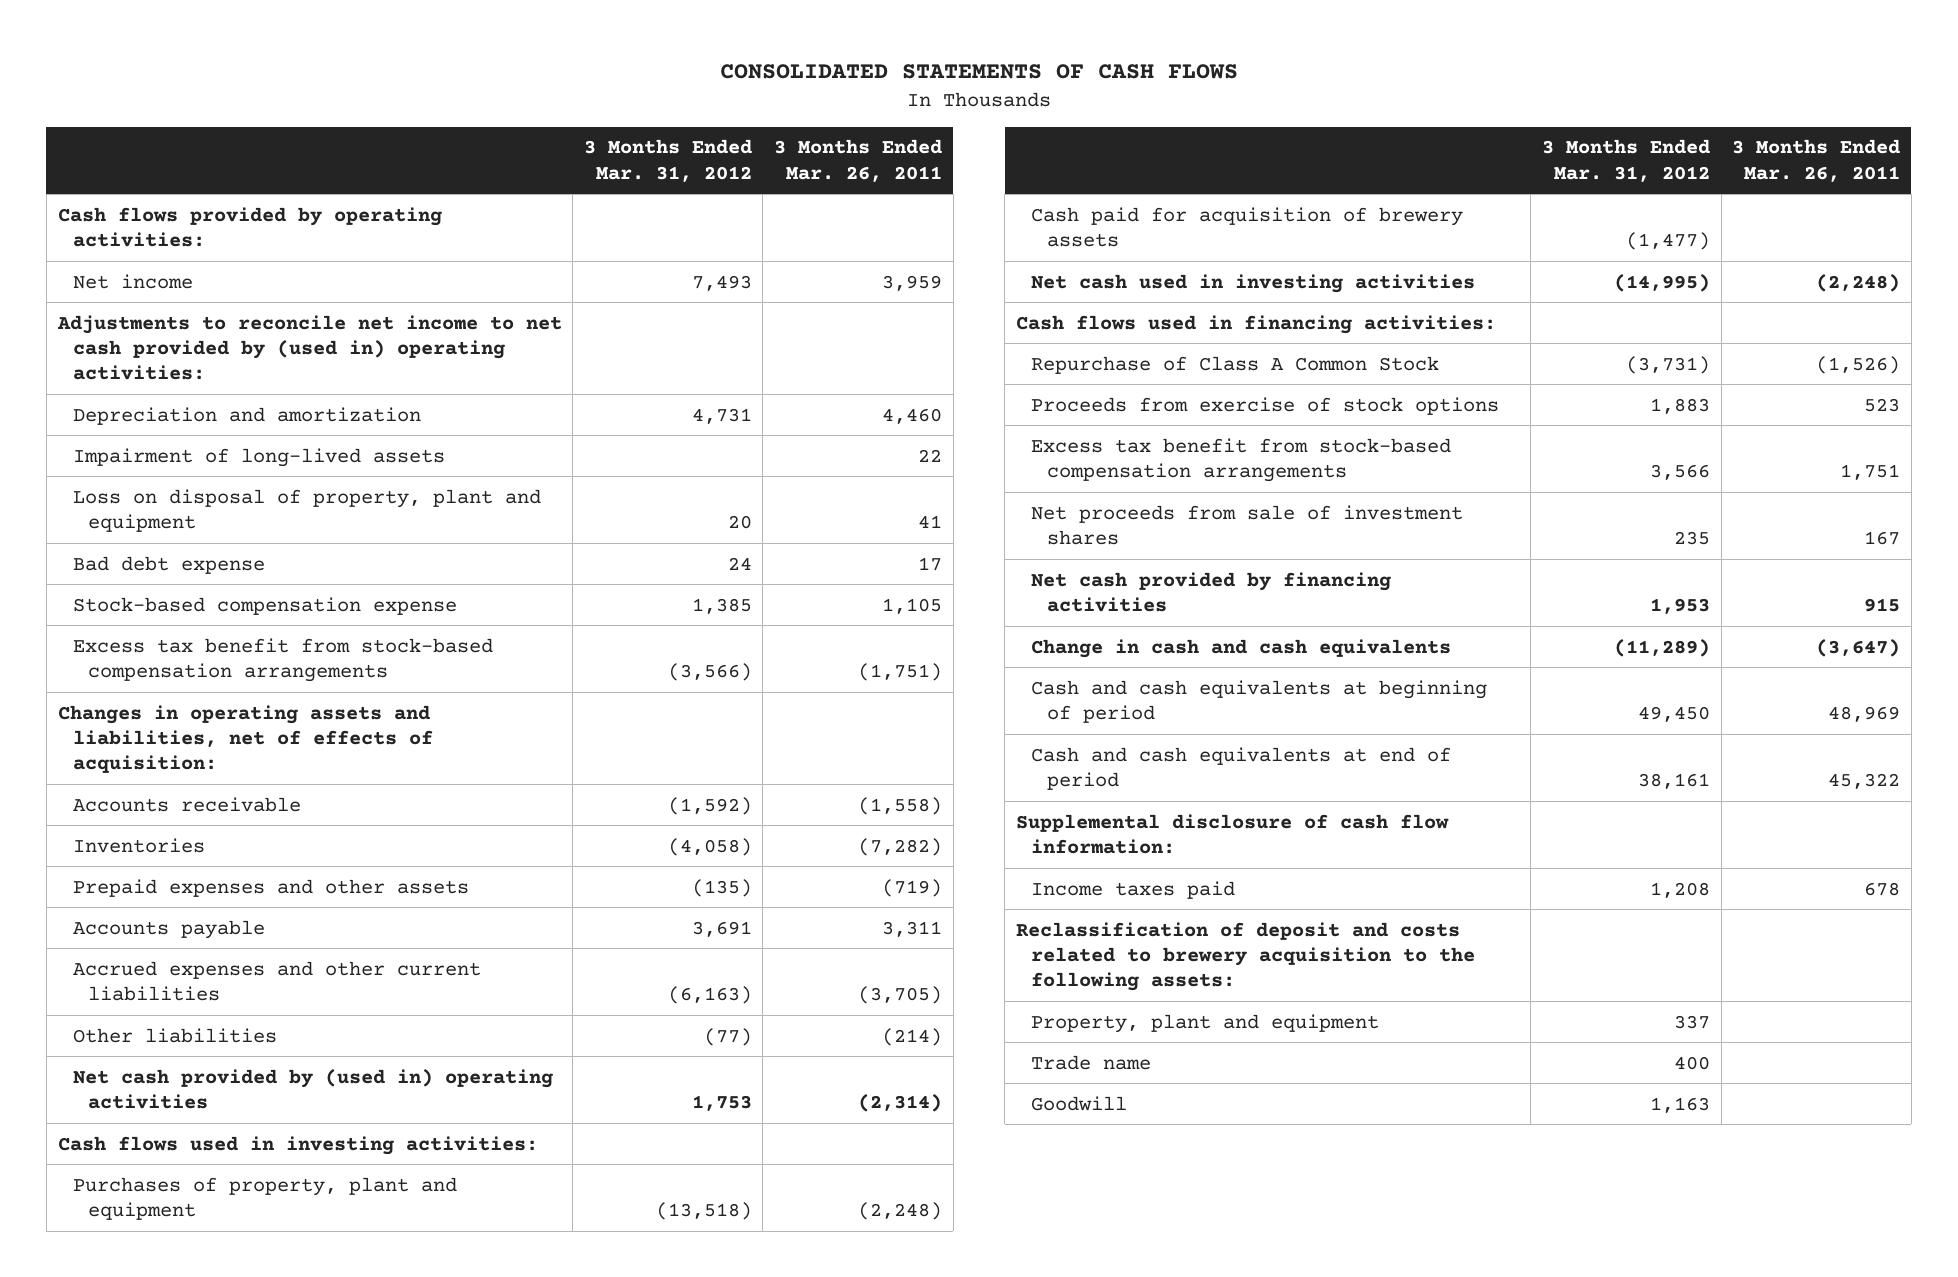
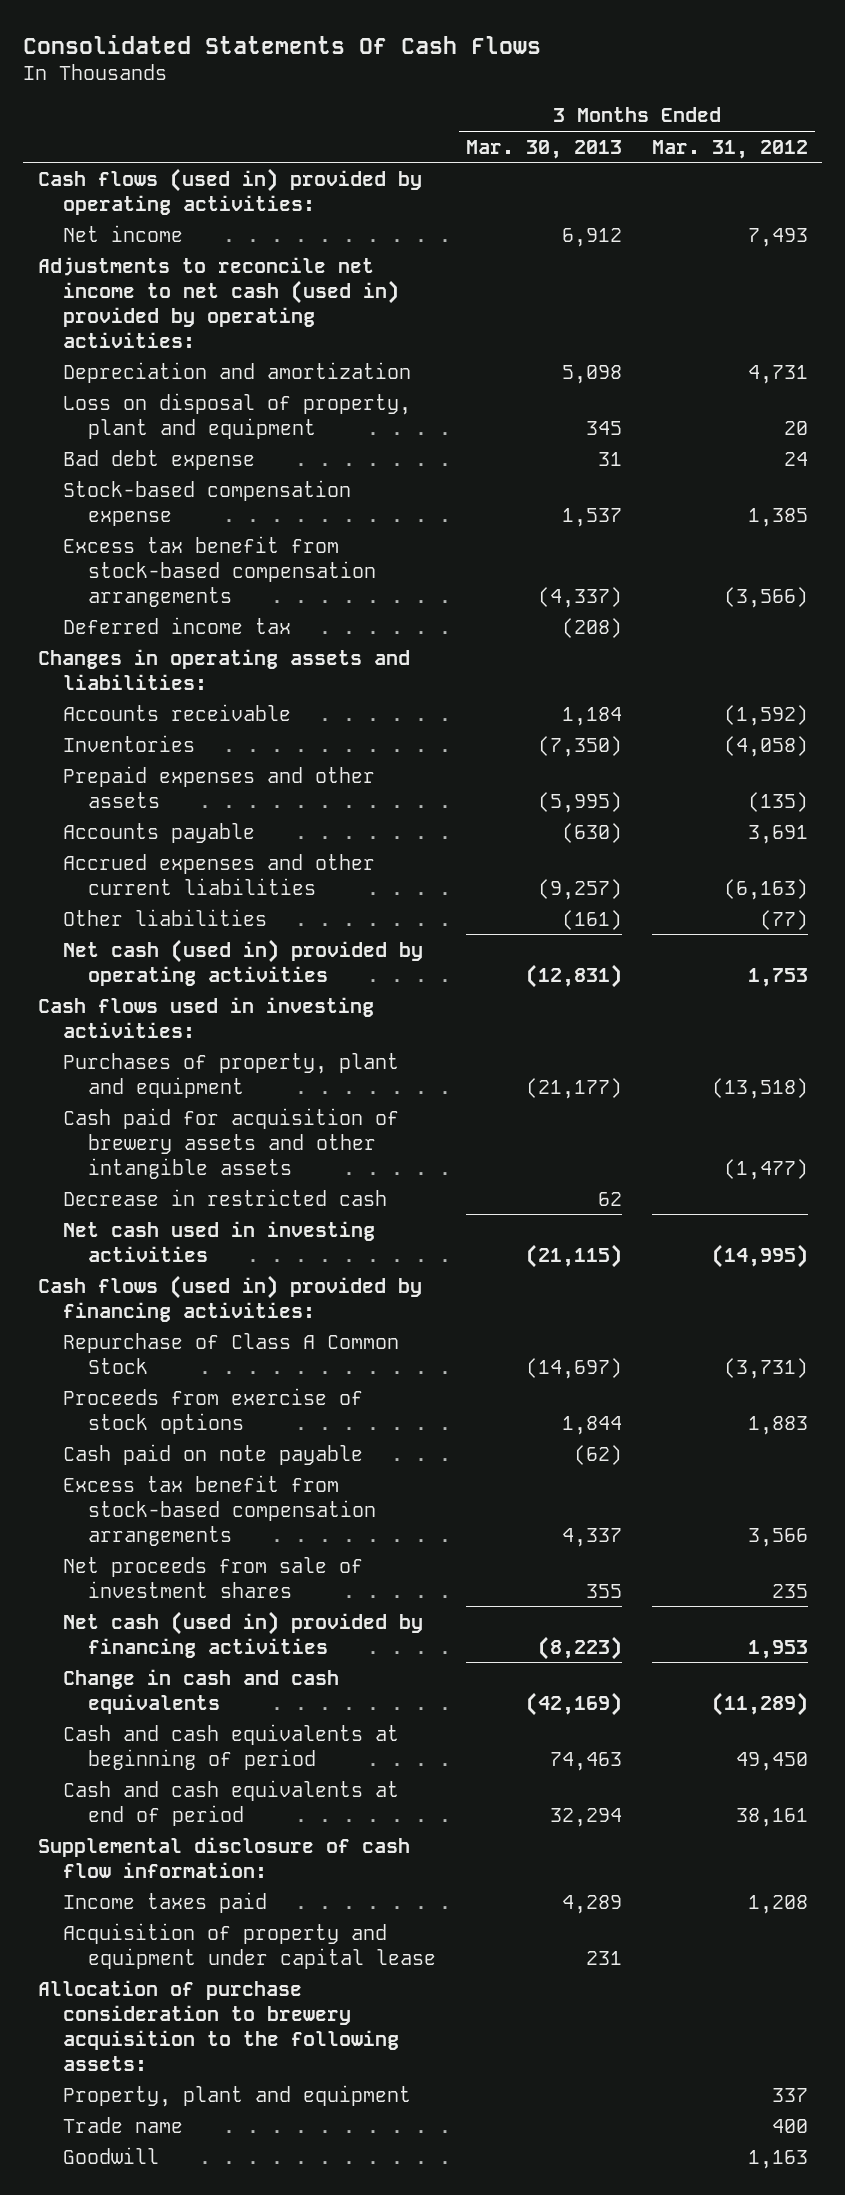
[719,64,1238,80] CONSOLIDATED STATEMENTS OF CASH FLOWS -> [23,34,542,54] Consolidated Statements Of Cash Flows
[774,139,943,182] 3 Months Ended Mar. 26, 2011 -> none
none -> [465,139,622,159] Mar. 30, 2013
[57,206,442,247] Cash flows provided by operating activities: -> [37,167,422,215] Cash flows (used in) provided by operating activities:
[56,314,562,381] Adjustments to reconcile net income to net cash provided by (used in) operating activities: -> [37,256,400,348] Adjustments to reconcile net income to net cash (used in) provided by operating activities:
[73,447,446,467] Impairment of long-lived assets -> none
none -> [63,616,292,634] Deferred income tax
[57,704,434,774] Changes in operating assets and liabilities, net of effects of acquisition: -> [37,648,410,690] Changes in operating assets and liabilities:
[73,1068,554,1109] Net cash provided by (used in) operating activities -> [63,938,424,986] Net cash (used in) provided by operating activities
[1031,206,1464,247] Cash paid for acquisition of brewery assets -> [63,1107,400,1179] Cash paid for acquisition of brewery assets and other intangible assets
none -> [63,1188,388,1206] Decrease in restricted cash
[1015,314,1496,334] Cash flows used in financing activities: -> [37,1274,422,1322] Cash flows (used in) provided by financing activities:
none -> [63,1443,364,1465] Cash paid on note payable
[1031,571,1392,612] Net cash provided by financing activities -> [63,1610,424,1658] Net cash (used in) provided by financing activities
none -> [63,1922,437,1969] Acquisition of property and equipment under capital lease
[1015,921,1476,992] Reclassification of deposit and costs related to brewery acquisition to the following assets: -> [37,1979,400,2071] Allocation of purchase consideration to brewery acquisition to the following assets:

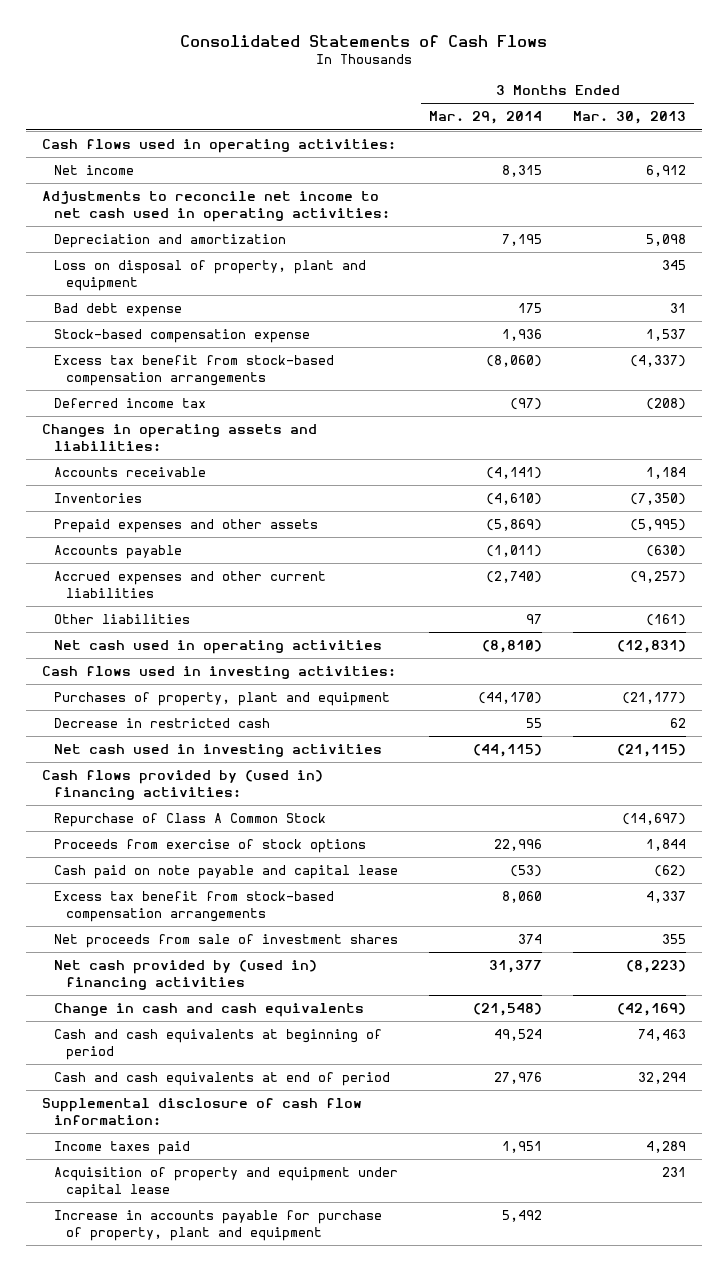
[23,34,542,54] Consolidated Statements Of Cash Flows -> [180,34,548,47] Consolidated Statements of Cash Flows
[651,139,808,159] Mar. 31, 2012 -> none
none -> [429,111,543,125] Mar. 29, 2014
[37,167,422,215] Cash flows (used in) provided by operating activities: -> [41,139,396,154] Cash flows used in operating activities:
[37,256,400,348] Adjustments to reconcile net income to net cash (used in) provided by operating activities: -> [41,191,391,222] Adjustments to reconcile net income to net cash used in operating activities:
[63,938,424,986] Net cash (used in) provided by operating activities -> [54,640,383,655] Net cash used in operating activities
[63,1107,400,1179] Cash paid for acquisition of brewery assets and other intangible assets -> none
[37,1274,422,1322] Cash flows (used in) provided by financing activities: -> [41,770,323,800] Cash flows provided by (used in) financing activities:
[63,1443,364,1465] Cash paid on note payable -> [54,865,399,880] Cash paid on note payable and capital lease
[63,1610,424,1658] Net cash (used in) provided by financing activities -> [54,960,318,990] Net cash provided by (used in) financing activities
[37,1979,400,2071] Allocation of purchase consideration to brewery acquisition to the following assets: -> none
[63,2116,184,2133] Trade name -> none
[63,2146,160,2164] Goodwill -> none
[63,2084,412,2107] Property, plant and equipment -> [54,1210,383,1241] Increase in accounts payable for purchase of property, plant and equipment

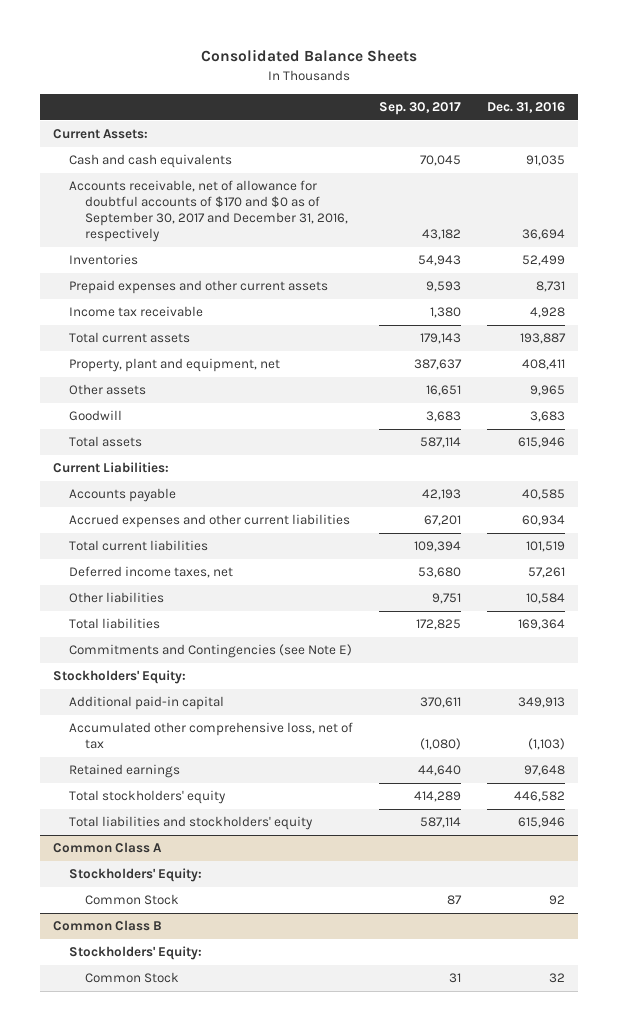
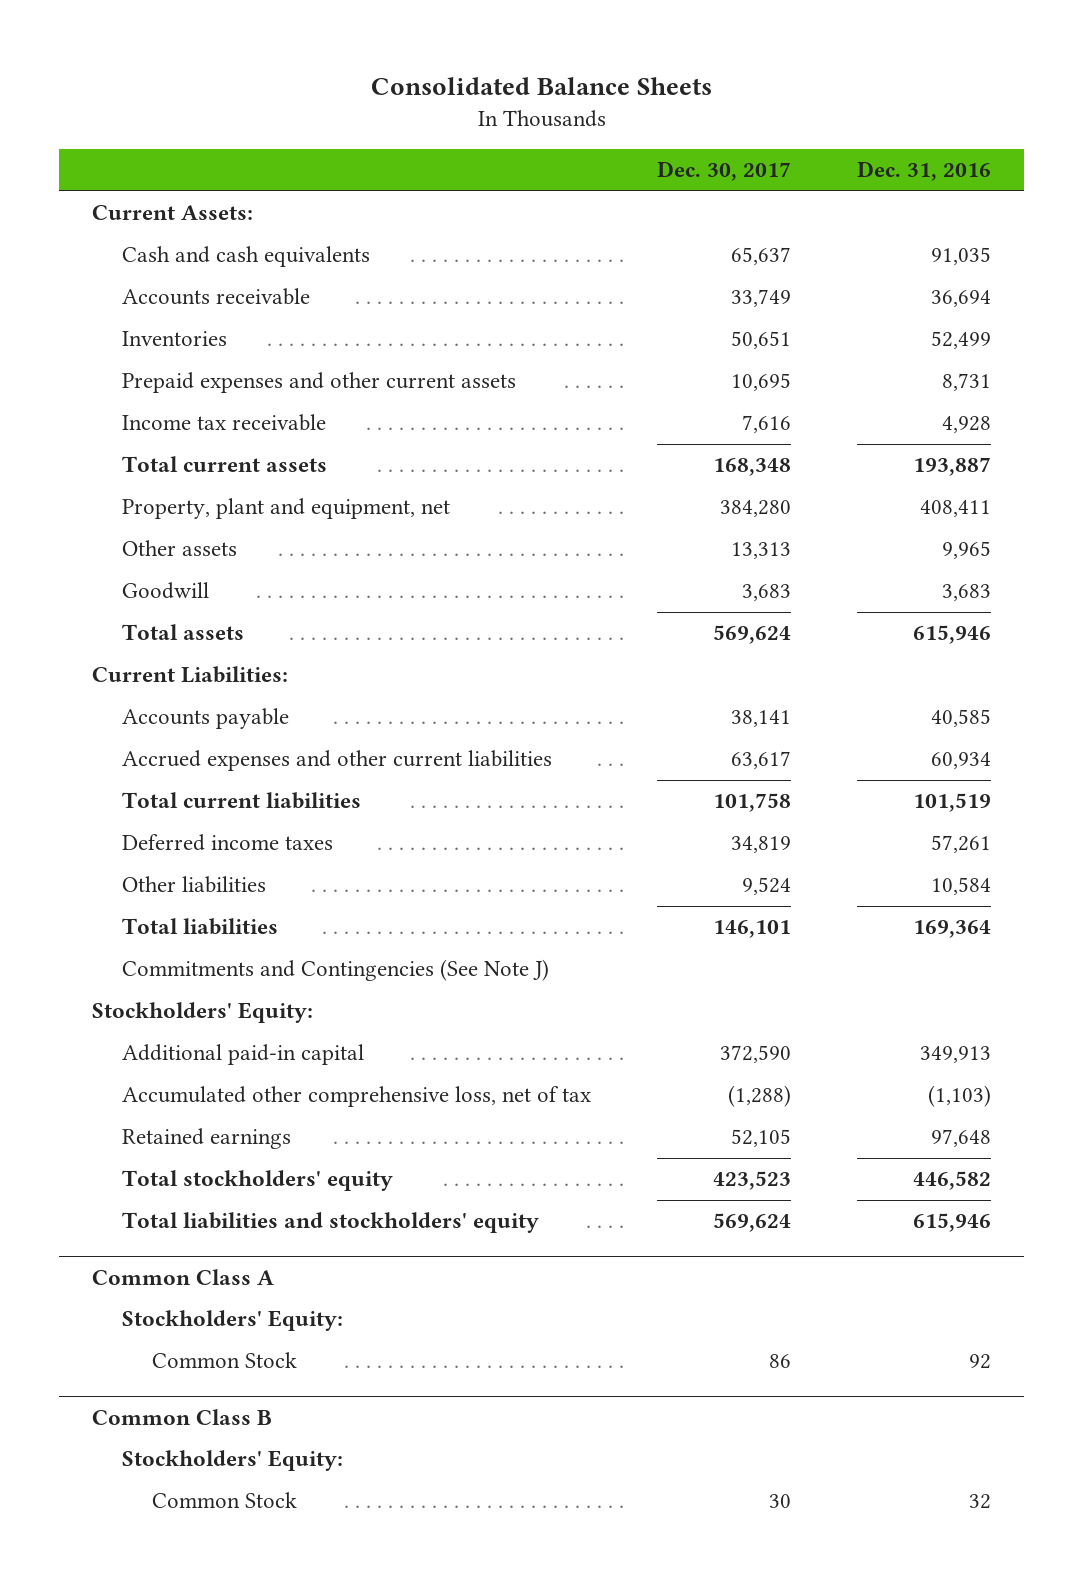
[379,101,462,115] Sep. 30, 2017 -> none
none -> [657,161,792,182] Dec. 30, 2017
[69,180,348,242] Accounts receivable, net of allowance for doubtful accounts of $170 and $0 as of September 30, 2017 and December 31, 2016, respectively -> [122,288,311,306] Accounts receivable
[69,566,234,579] Deferred income taxes, net -> [122,834,334,852] Deferred income taxes
[69,644,353,659] Commitments and Contingencies (see Note E) -> [122,959,550,982] Commitments and Contingencies (See Note J)

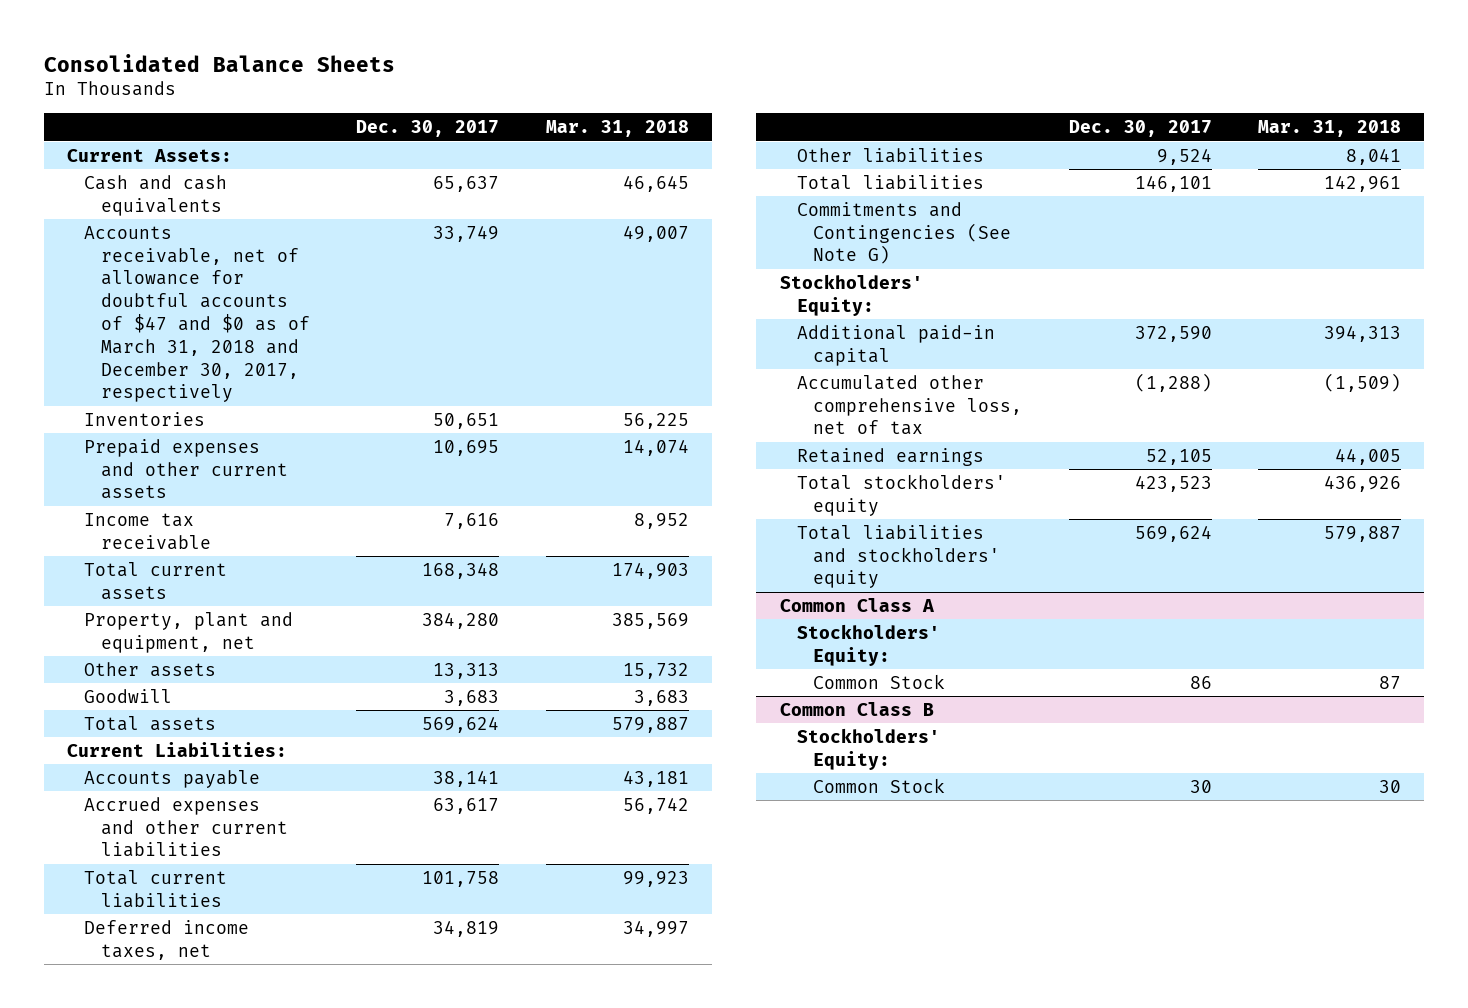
[856,161,991,182] Dec. 31, 2016 -> none
none -> [545,120,689,138] Mar. 31, 2018
[122,288,311,306] Accounts receivable -> [84,225,310,403] Accounts receivable, net of allowance for doubtful accounts of $47 and $0 as of March 31, 2018 and December 30, 2017, respectively
[122,834,334,852] Deferred income taxes -> [84,919,250,960] Deferred income taxes, net
[122,959,550,982] Commitments and Contingencies (See Note J) -> [796,201,1012,265] Commitments and Contingencies (See Note G)

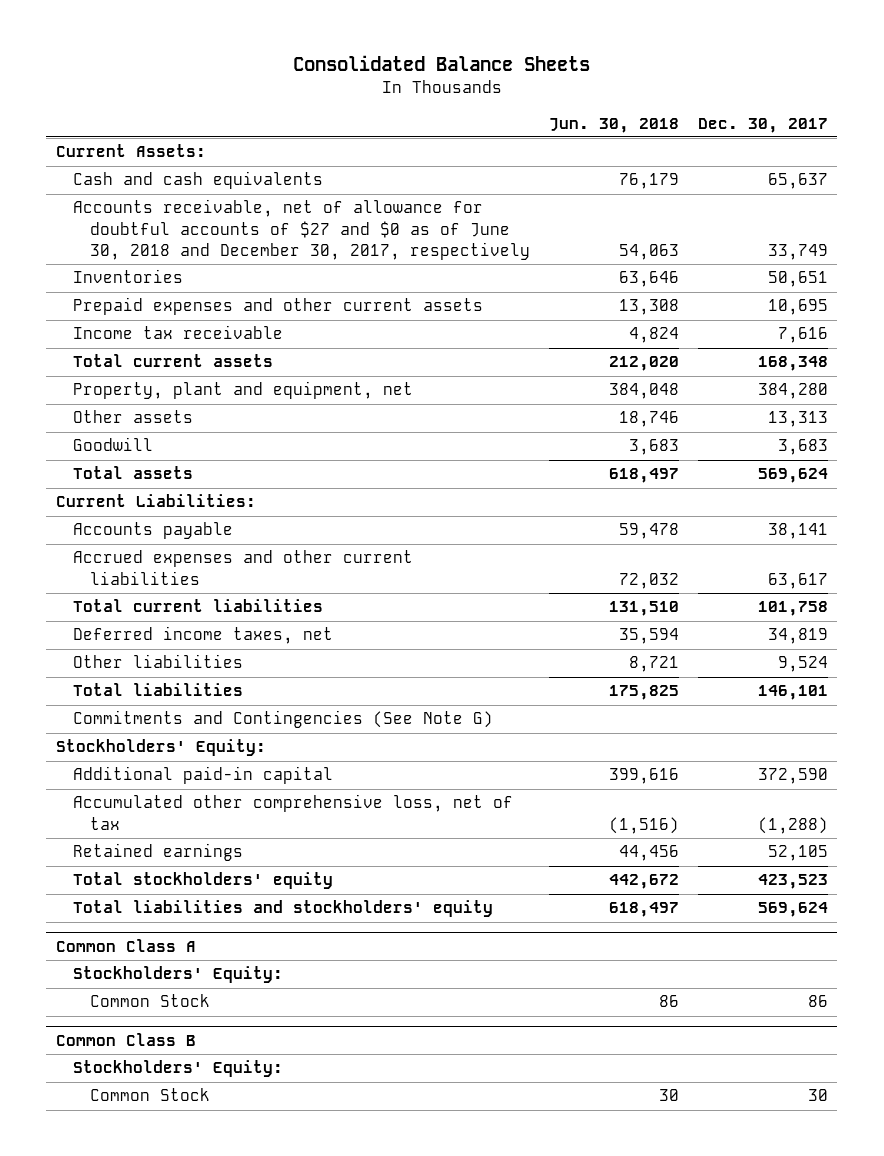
[545,120,689,138] Mar. 31, 2018 -> none
none -> [548,117,679,133] Jun. 30, 2018
[84,225,310,403] Accounts receivable, net of allowance for doubtful accounts of $47 and $0 as of March 31, 2018 and December 30, 2017, respectively -> [72,199,530,260] Accounts receivable, net of allowance for doubtful accounts of $27 and $0 as of June 30, 2018 and December 30, 2017, respectively

